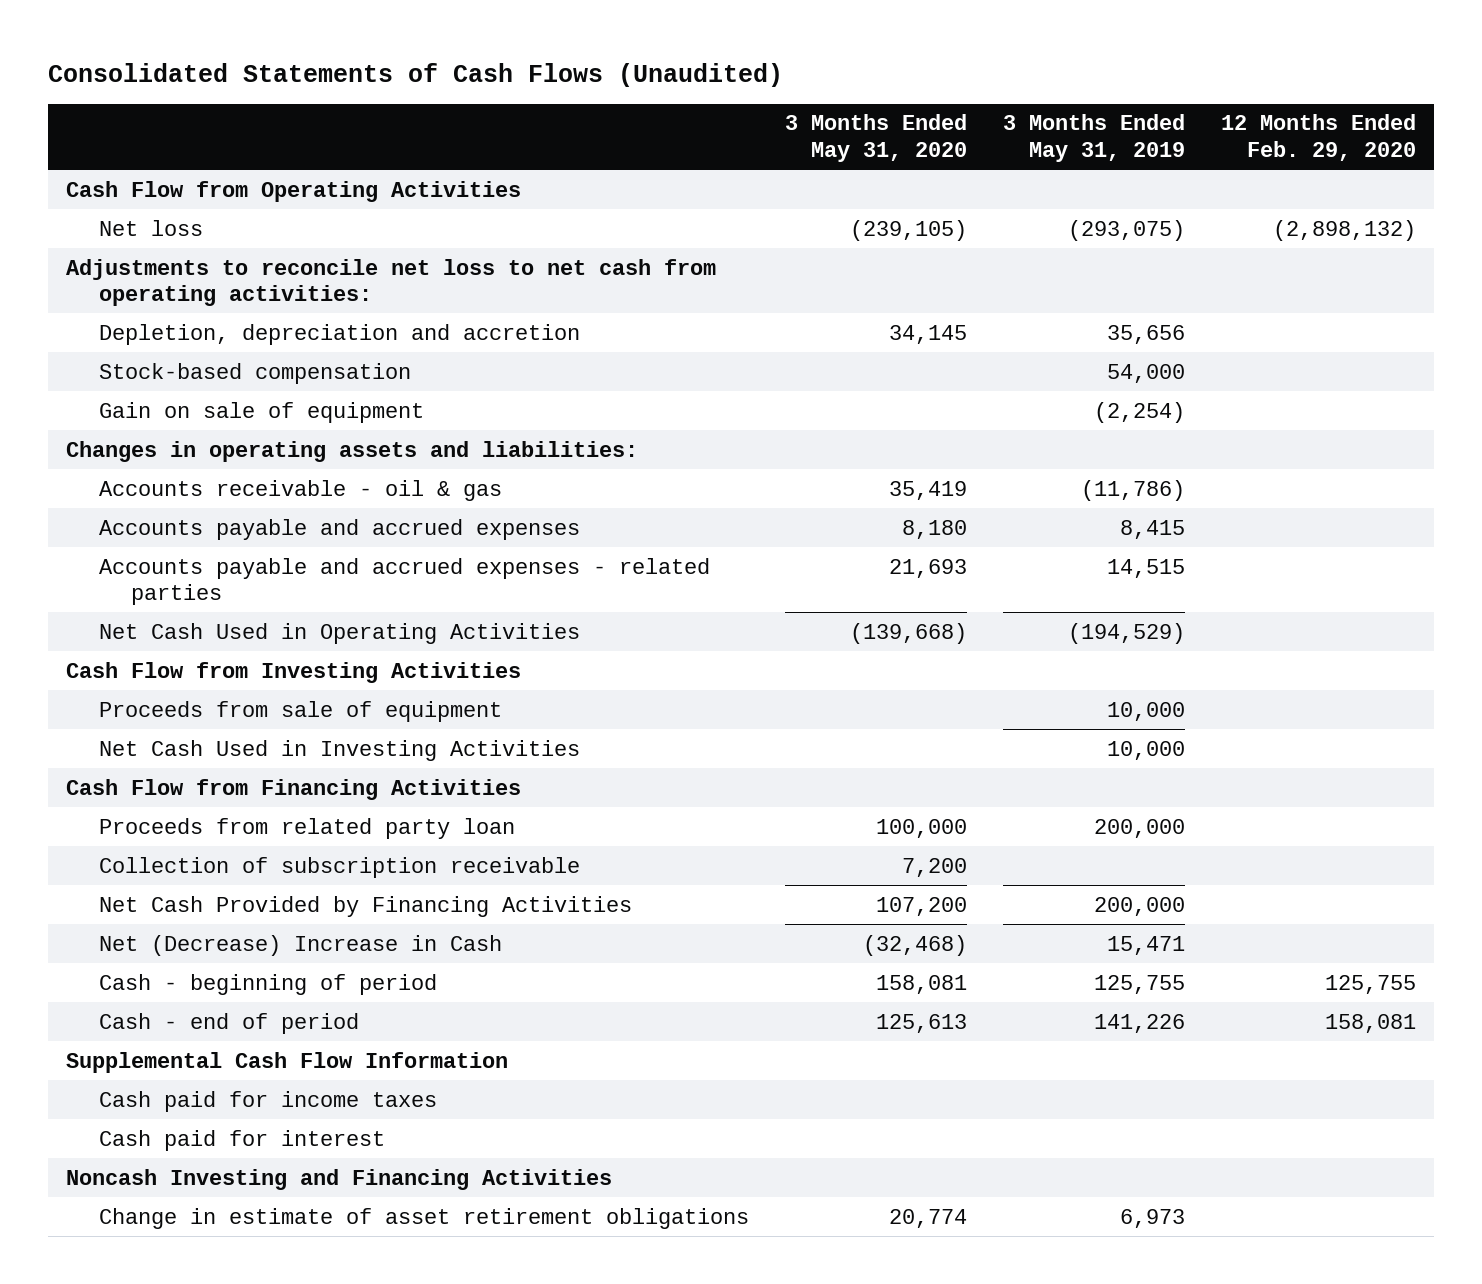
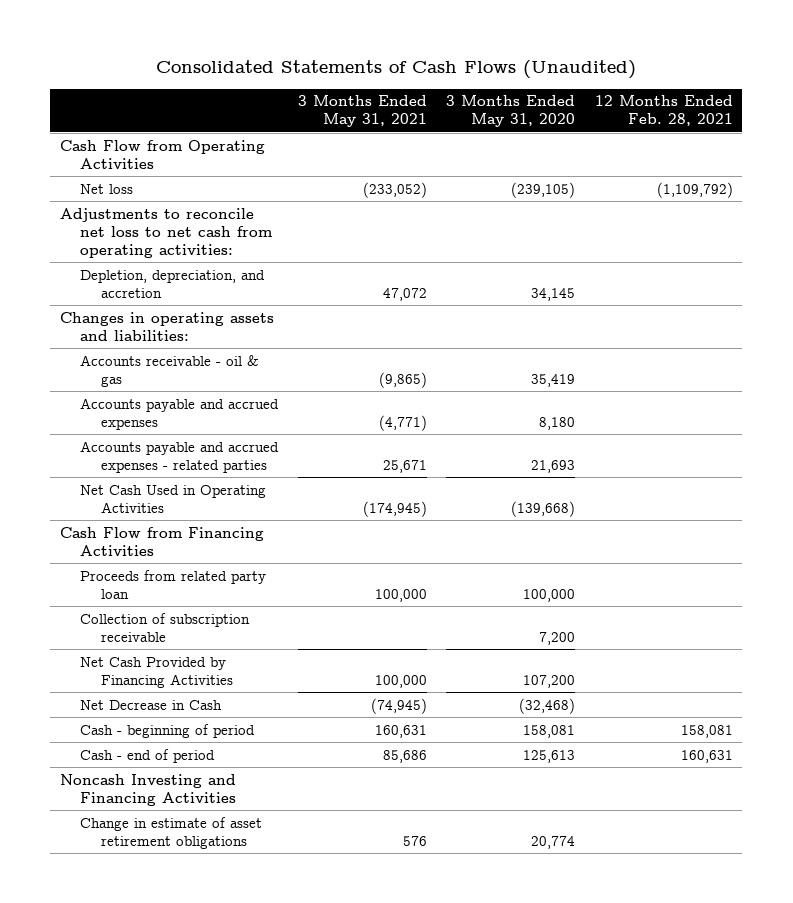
[1002,114,1185,163] 3 Months Ended May 31, 2019 -> none
[1220,114,1416,162] 12 Months Ended Feb. 29, 2020 -> none
none -> [297,95,427,128] 3 Months Ended May 31, 2021
none -> [594,95,733,127] 12 Months Ended Feb. 28, 2021
[98,362,411,384] Stock-based compensation -> none
[98,401,424,423] Gain on sale of equipment -> none
[98,323,580,345] Depletion, depreciation and accretion -> [80,269,266,298] Depletion, depreciation, and accretion
[66,661,522,683] Cash Flow from Investing Activities -> none
[98,700,502,722] Proceeds from sale of equipment -> none
[98,739,580,761] Net Cash Used in Investing Activities -> none
[98,934,502,956] Net (Decrease) Increase in Cash -> [80,699,223,710] Net Decrease in Cash
[66,1051,509,1073] Supplemental Cash Flow Information -> none
[98,1090,437,1112] Cash paid for income taxes -> none
[98,1129,385,1151] Cash paid for interest -> none

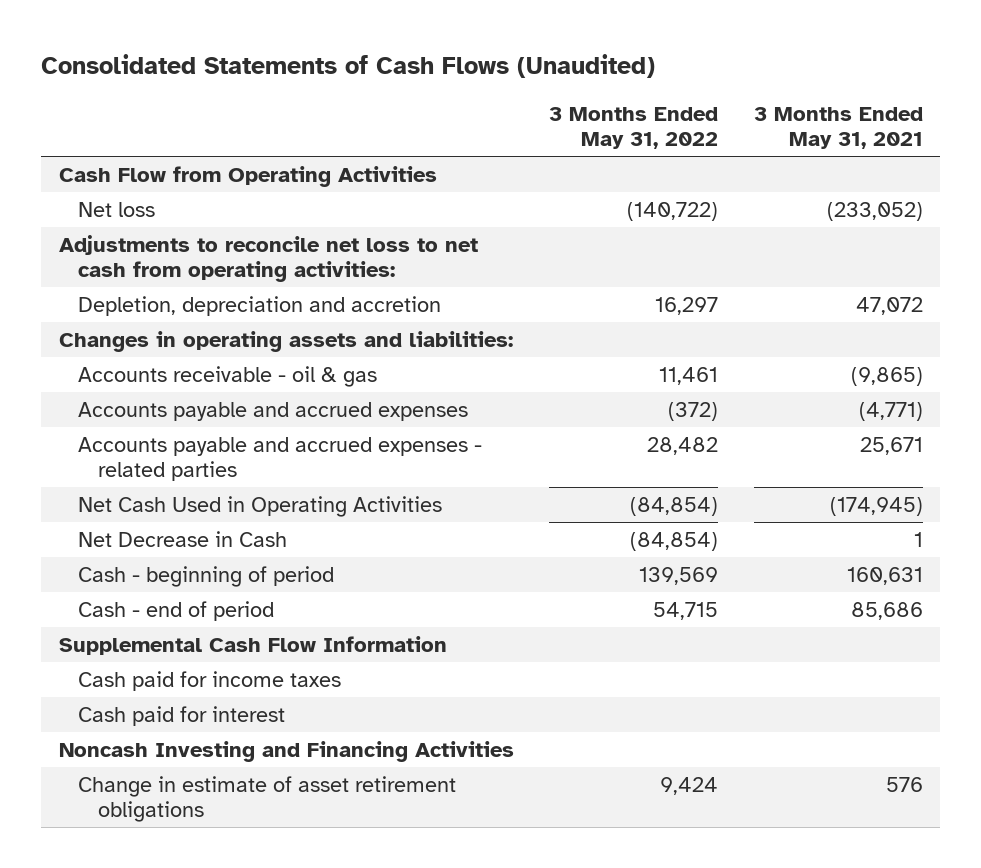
[446,95,576,128] 3 Months Ended May 31, 2020 -> none
[594,95,733,127] 12 Months Ended Feb. 28, 2021 -> none
none -> [549,107,719,149] 3 Months Ended May 31, 2022
[80,269,266,298] Depletion, depreciation, and accretion -> [78,295,442,316] Depletion, depreciation and accretion
[59,526,264,556] Cash Flow from Financing Activities -> none
[80,569,267,599] Proceeds from related party loan -> none
[80,612,251,642] Collection of subscription receivable -> none
[80,656,233,688] Net Cash Provided by Financing Activities -> none
[370,697,427,714] (74,945) -> [913,531,923,547] 1
none -> [58,635,447,655] Supplemental Cash Flow Information
none -> [78,670,342,691] Cash paid for income taxes
none -> [78,705,286,726] Cash paid for interest

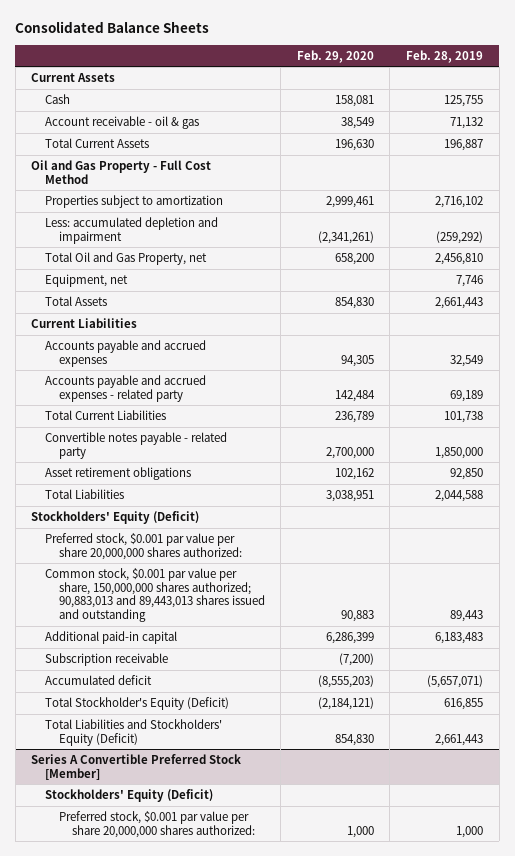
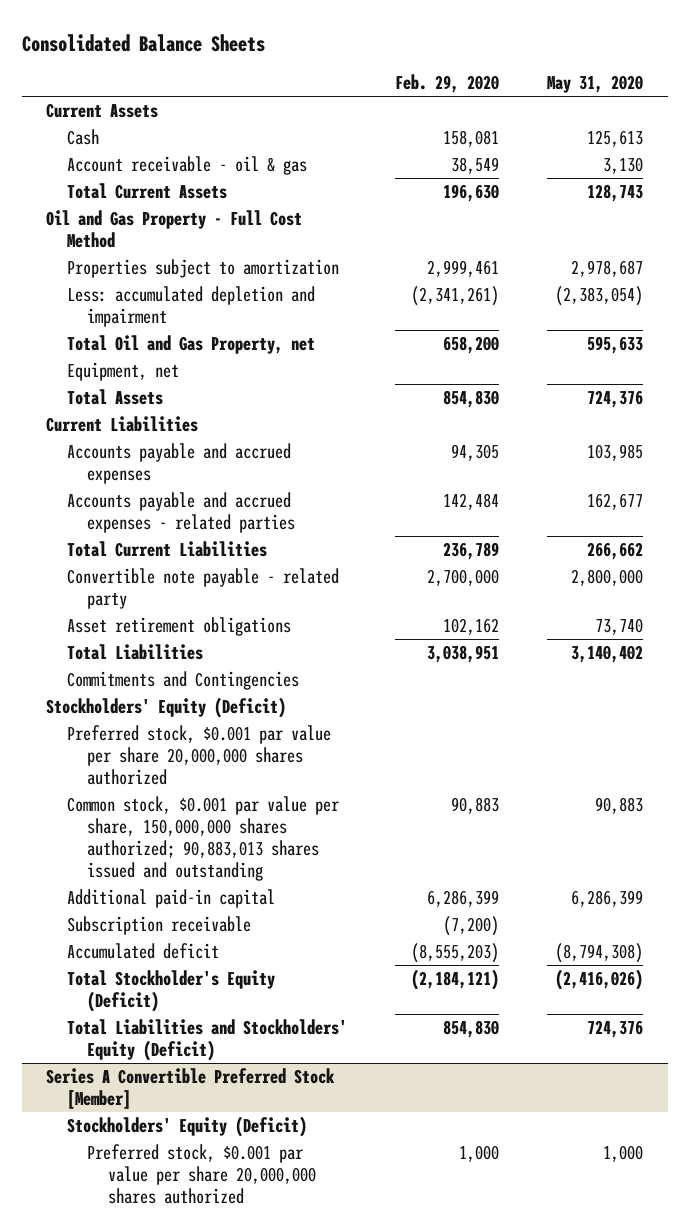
[406,49,484,63] Feb. 28, 2019 -> none
none -> [547,75,644,94] May 31, 2020
[45,374,207,402] Accounts payable and accrued expenses - related party -> [66,492,296,534] Accounts payable and accrued expenses - related parties
[45,431,228,459] Convertible notes payable - related party -> [66,568,339,610] Convertible note payable - related party
none -> [66,671,299,691] Commitments and Contingencies
[45,532,242,560] Preferred stock, $0.001 par value per share 20,000,000 shares authorized: -> [66,725,331,786] Preferred stock, $0.001 par value per share 20,000,000 shares authorized
[45,567,265,623] Common stock, $0.001 par value per share, 150,000,000 shares authorized; 90,883,013 and 89,443,013 shares issued and outstanding -> [66,796,339,882] Common stock, $0.001 par value per share, 150,000,000 shares authorized; 90,883,013 shares issued and outstanding
[58,810,256,838] Preferred stock, $0.001 par value per share 20,000,000 shares authorized: -> [87,1144,316,1205] Preferred stock, $0.001 par value per share 20,000,000 shares authorized

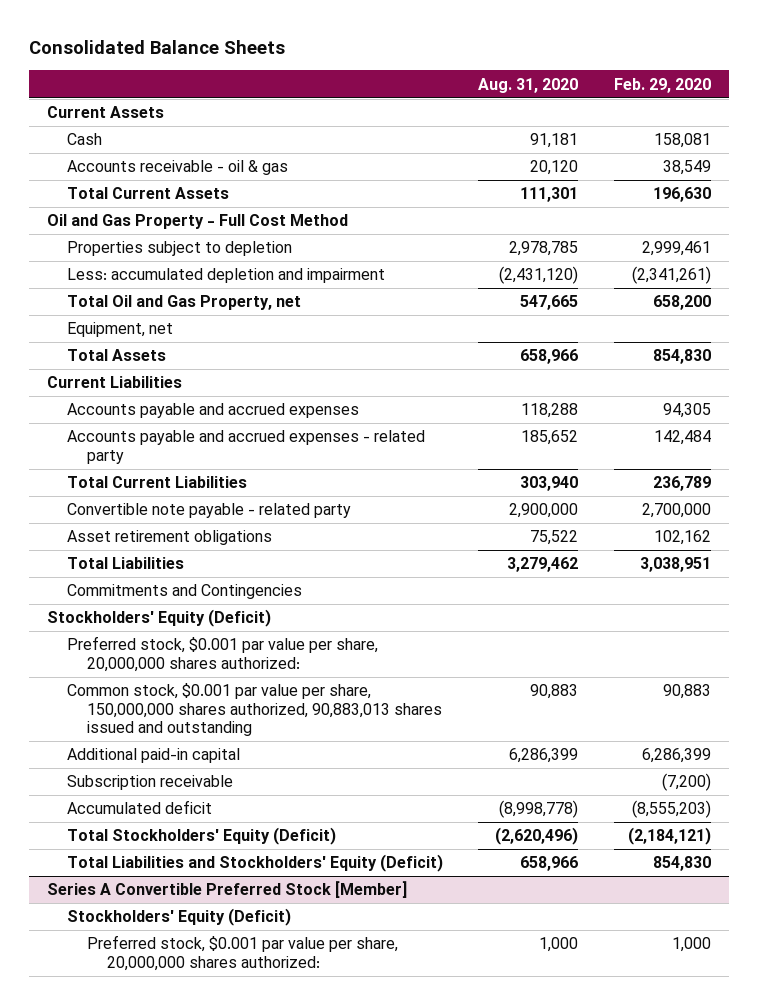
[547,75,644,94] May 31, 2020 -> none
none -> [478,77,579,93] Aug. 31, 2020
[66,156,307,176] Account receivable - oil & gas -> [67,160,289,176] Accounts receivable - oil & gas
[66,259,339,279] Properties subject to amortization -> [67,241,293,257] Properties subject to depletion
[66,492,296,534] Accounts payable and accrued expenses - related parties -> [67,430,426,464] Accounts payable and accrued expenses - related party
[66,725,331,786] Preferred stock, $0.001 par value per share 20,000,000 shares authorized -> [67,636,379,672] Preferred stock, $0.001 par value per share, 20,000,000 shares authorized:
[66,796,339,882] Common stock, $0.001 par value per share, 150,000,000 shares authorized; 90,883,013 shares issued and outstanding -> [67,683,442,737] Common stock, $0.001 par value per share, 150,000,000 shares authorized, 90,883,013 shares issued and outstanding
[66,970,275,1013] Total Stockholder's Equity (Deficit) -> [67,827,337,846] Total Stockholders' Equity (Deficit)
[87,1144,316,1205] Preferred stock, $0.001 par value per share 20,000,000 shares authorized -> [86,935,398,971] Preferred stock, $0.001 par value per share, 20,000,000 shares authorized:

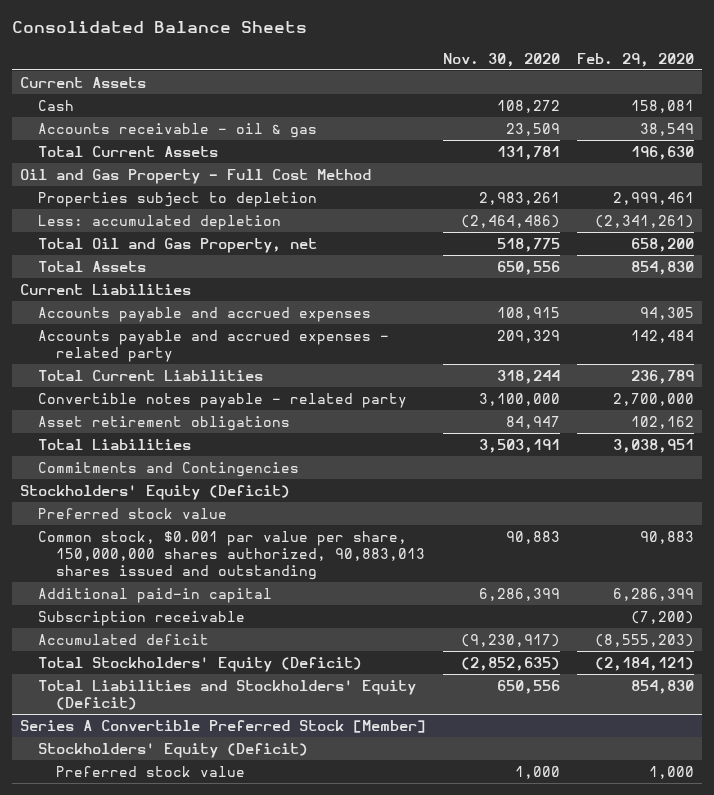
[478,77,579,93] Aug. 31, 2020 -> none
none -> [443,52,561,67] Nov. 30, 2020
[67,268,386,284] Less: accumulated depletion and impairment -> [37,214,281,230] Less: accumulated depletion
[67,322,174,338] Equipment, net -> none
[67,503,352,519] Convertible note payable - related party -> [37,392,407,408] Convertible notes payable - related party
[67,636,379,672] Preferred stock, $0.001 par value per share, 20,000,000 shares authorized: -> [37,507,227,519] Preferred stock value
[86,935,398,971] Preferred stock, $0.001 par value per share, 20,000,000 shares authorized: -> [55,765,245,777] Preferred stock value

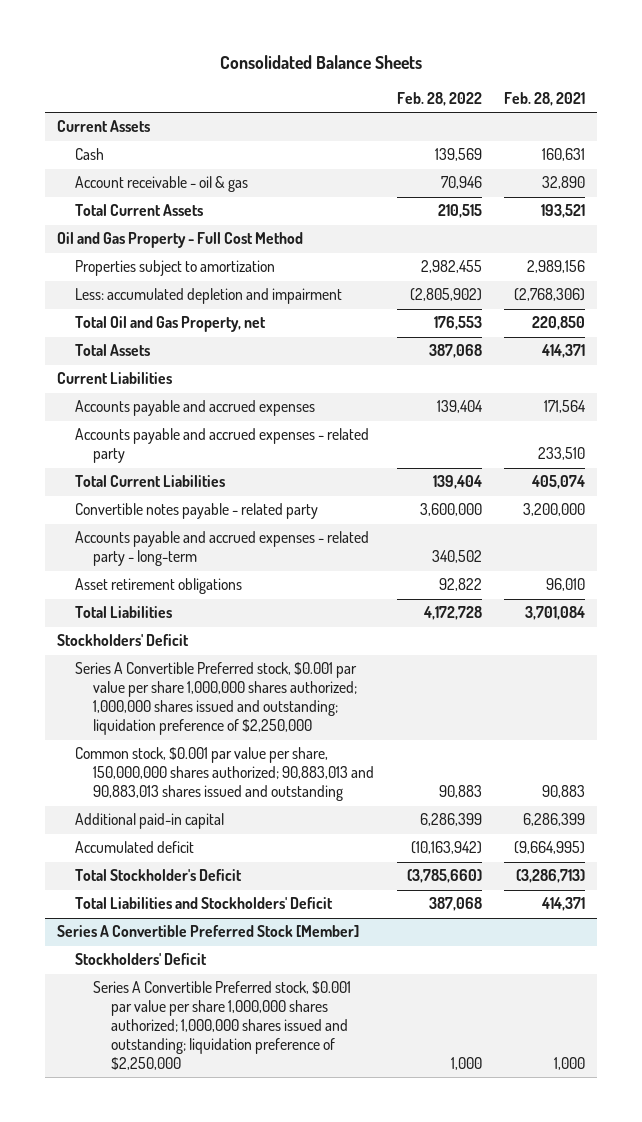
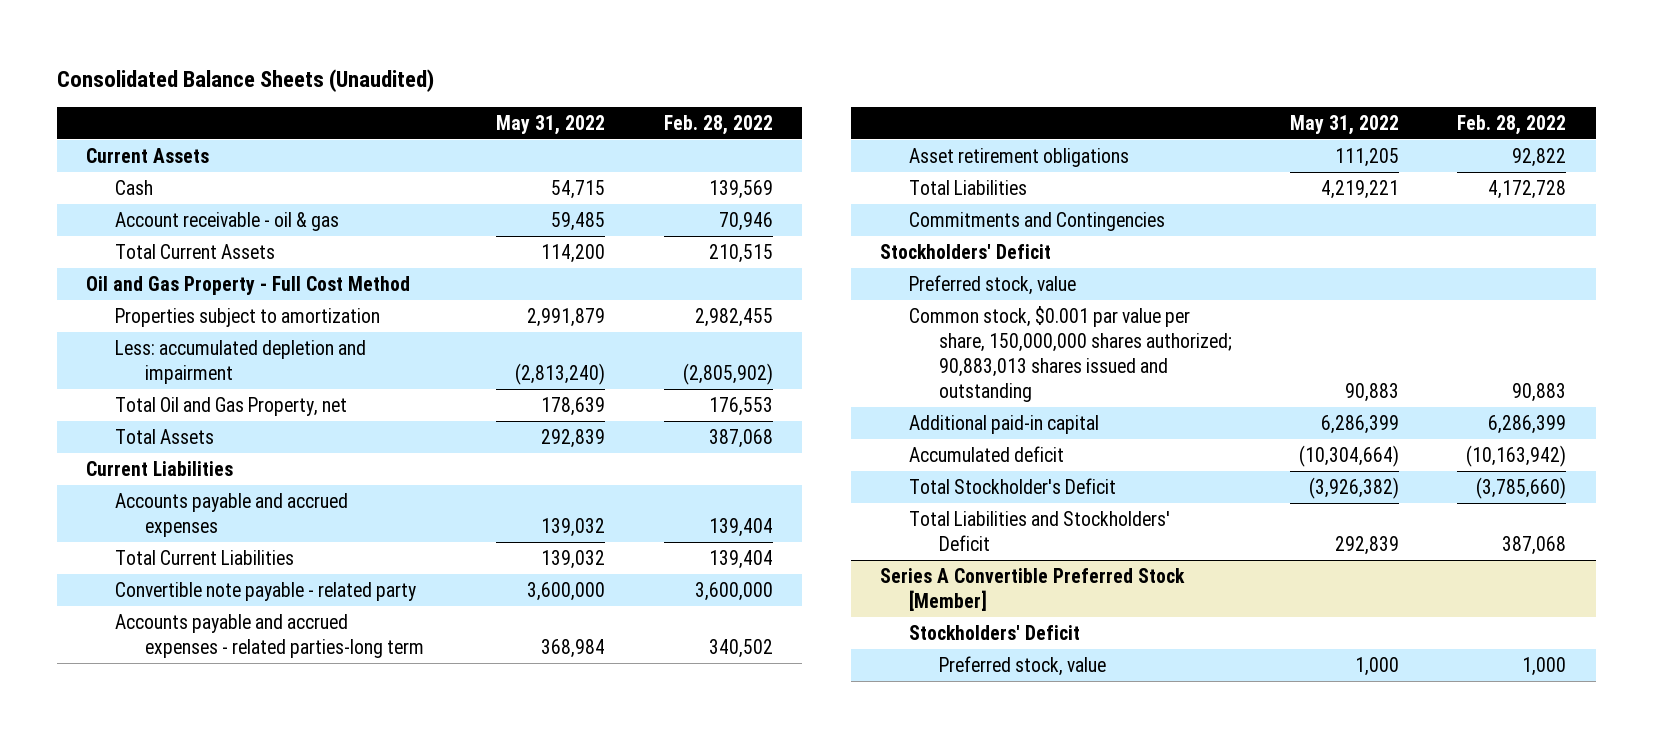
[219,55,422,70] Consolidated Balance Sheets -> [56,69,434,93] Consolidated Balance Sheets (Unaudited)
[504,91,586,106] Feb. 28, 2021 -> none
none -> [496,114,606,135] May 31, 2022
[74,428,369,464] Accounts payable and accrued expenses - related party -> none
[74,503,318,520] Convertible notes payable - related party -> [115,581,417,601] Convertible note payable - related party
[74,531,369,567] Accounts payable and accrued expenses - related party - long-term -> [115,613,424,658] Accounts payable and accrued expenses - related parties-long term
none -> [909,211,1166,231] Commitments and Contingencies
[74,662,357,736] Series A Convertible Preferred stock, $0.001 par value per share 1,000,000 shares authorized; 1,000,000 shares issued and outstanding; liquidation preference of $2,250,000 -> [909,274,1077,295] Preferred stock, value
[74,747,374,802] Common stock, $0.001 par value per share, 150,000,000 shares authorized; 90,883,013 and 90,883,013 shares issued and outstanding -> [909,305,1232,402] Common stock, $0.001 par value per share, 150,000,000 shares authorized; 90,883,013 shares issued and outstanding
[92,981,351,1071] Series A Convertible Preferred stock, $0.001 par value per share 1,000,000 shares authorized; 1,000,000 shares issued and outstanding; liquidation preference of $2,250,000 -> [938,655,1106,676] Preferred stock, value

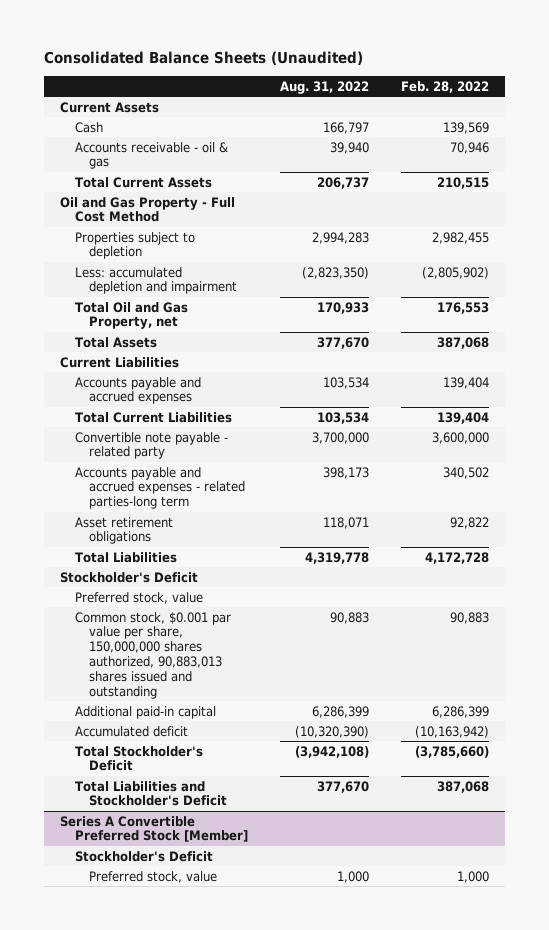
[496,114,606,135] May 31, 2022 -> none
none -> [279,80,369,94] Aug. 31, 2022
[115,211,340,231] Account receivable - oil & gas -> [74,141,228,170] Accounts receivable - oil & gas
[115,307,381,327] Properties subject to amortization -> [74,231,195,260] Properties subject to depletion
[909,211,1166,231] Commitments and Contingencies -> none
[879,243,1051,259] Stockholders' Deficit -> [59,571,198,583] Stockholder's Deficit
[909,305,1232,402] Common stock, $0.001 par value per share, 150,000,000 shares authorized; 90,883,013 shares issued and outstanding -> [74,611,231,699] Common stock, $0.001 par value per share, 150,000,000 shares authorized, 90,883,013 shares issued and outstanding
[909,510,1171,551] Total Liabilities and Stockholders' Deficit -> [74,780,228,807] Total Liabilities and Stockholder's Deficit
[909,624,1081,640] Stockholders' Deficit -> [74,850,213,862] Stockholder's Deficit

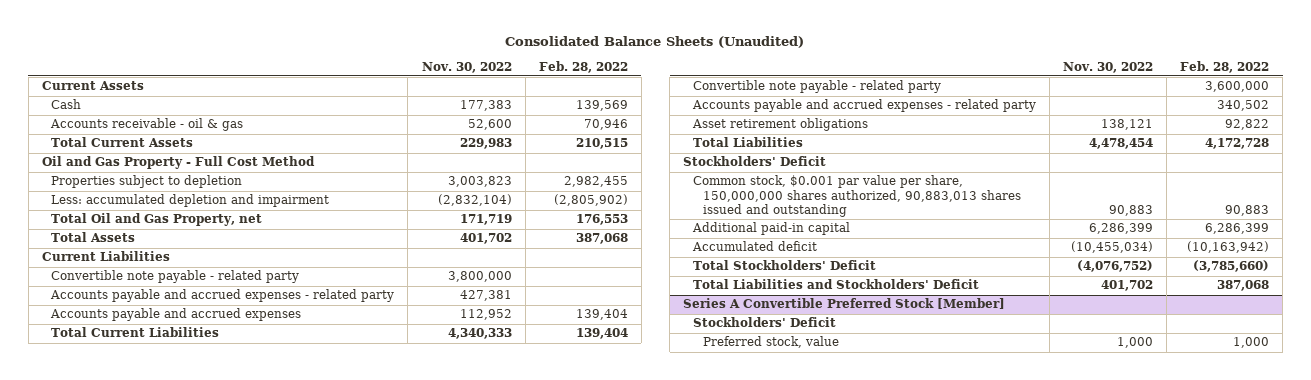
[279,80,369,94] Aug. 31, 2022 -> none
none -> [421,61,512,73] Nov. 30, 2022
none -> [51,270,300,284] Convertible note payable - related party
none -> [50,289,395,303] Accounts payable and accrued expenses - related party
[74,466,246,510] Accounts payable and accrued expenses - related parties-long term -> [692,99,1037,113] Accounts payable and accrued expenses - related party
[74,591,203,604] Preferred stock, value -> none
[59,571,198,583] Stockholder's Deficit -> [683,156,827,167] Stockholders' Deficit
[74,745,203,772] Total Stockholder's Deficit -> [693,260,877,271] Total Stockholders' Deficit
[74,780,228,807] Total Liabilities and Stockholder's Deficit -> [693,279,980,290] Total Liabilities and Stockholders' Deficit
[74,850,213,862] Stockholder's Deficit -> [693,317,837,328] Stockholders' Deficit

